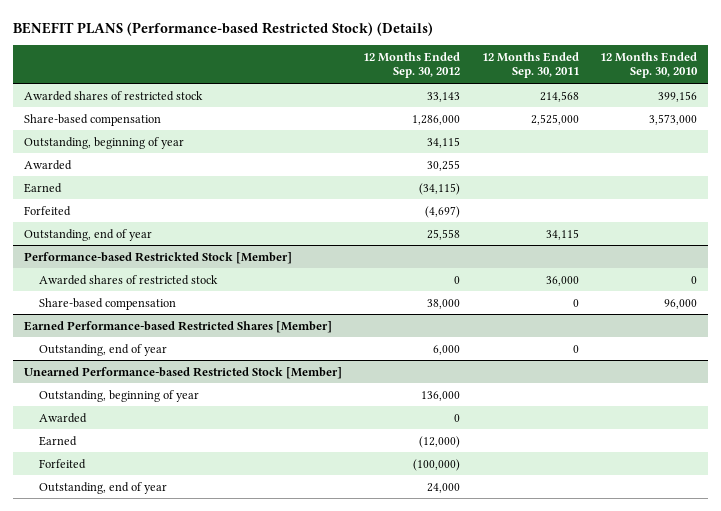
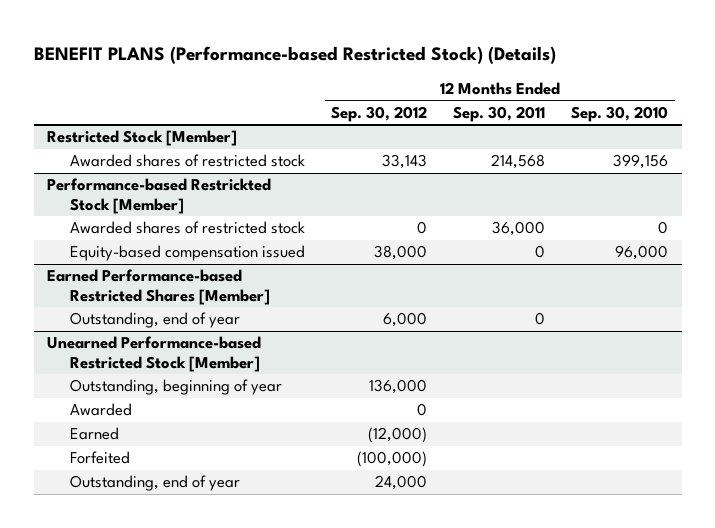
none -> [46,130,237,147] Restricted Stock [Member]
[24,113,162,126] Share-based compensation -> none
[24,136,185,149] Outstanding, beginning of year -> none
[24,159,73,170] Awarded -> none
[24,182,63,193] Earned -> none
[24,205,72,216] Forfeited -> none
[24,228,153,241] Outstanding, end of year -> none
[38,297,176,310] Share-based compensation -> [70,245,306,262] Equity-based compensation issued

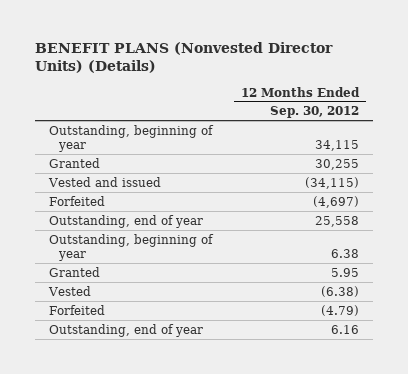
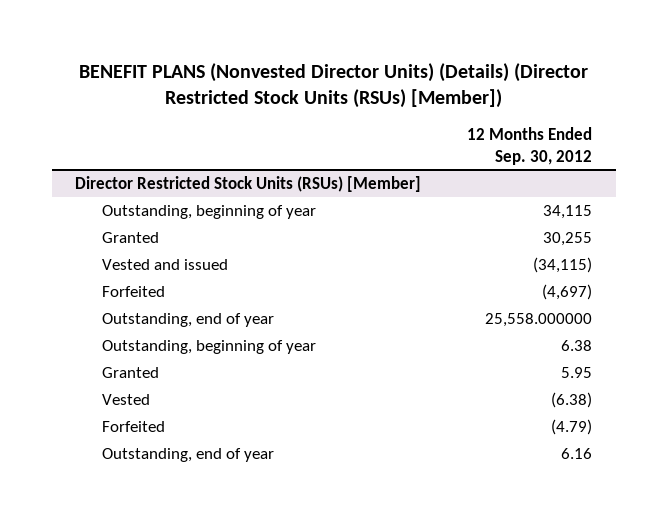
[34,41,333,74] BENEFIT PLANS (Nonvested Director Units) (Details) -> [78,62,588,109] BENEFIT PLANS (Nonvested Director Units) (Details) (Director Restricted Stock Units (RSUs) [Member])
none -> [74,175,421,192] Director Restricted Stock Units (RSUs) [Member]
[314,215,359,227] 25,558 -> [485,312,593,327] 25,558.000000

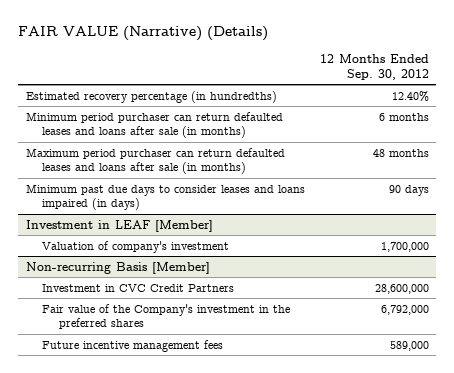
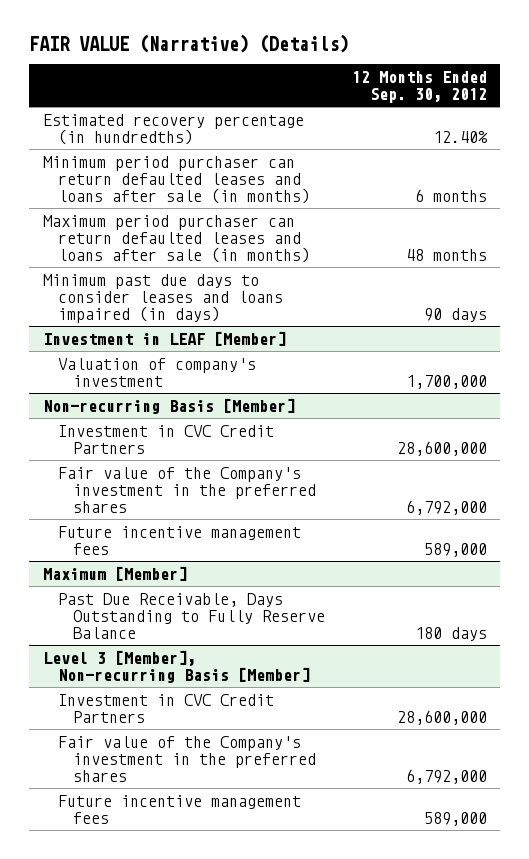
none -> [42,565,187,581] Maximum [Member]
none -> [57,592,325,640] Past Due Receivable, Days Outstanding to Fully Reserve Balance
none -> [42,649,310,683] Level 3 [Member], Non-recurring Basis [Member]
none -> [57,693,274,723] Investment in CVC Credit Partners
none -> [57,735,316,783] Fair value of the Company's investment in the preferred shares
none -> [57,794,301,824] Future incentive management fees

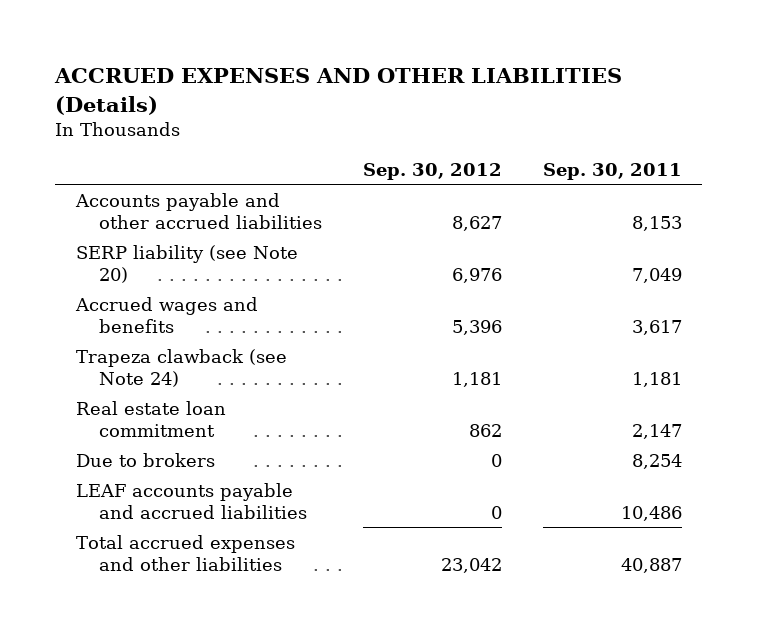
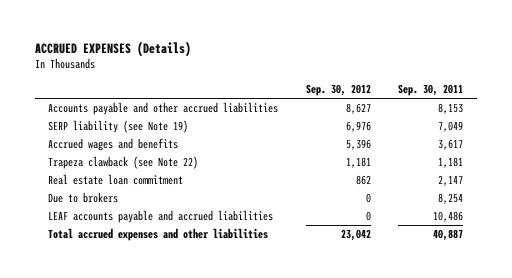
[54,68,623,115] ACCRUED EXPENSES AND OTHER LIABILITIES (Details) -> [34,40,191,57] ACCRUED EXPENSES (Details)
[75,244,298,283] SERP liability (see Note 20) -> [48,120,189,134] SERP liability (see Note 19)
[75,348,287,387] Trapeza clawback (see Note 24) -> [48,156,199,170] Trapeza clawback (see Note 22)

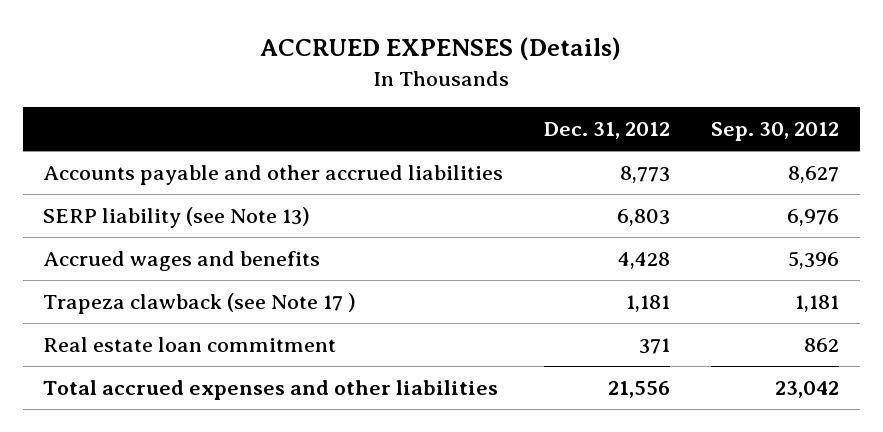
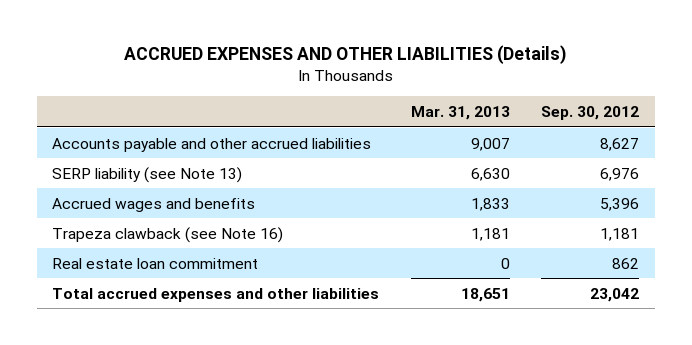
[260,37,622,61] ACCRUED EXPENSES (Details) -> [123,45,567,65] ACCRUED EXPENSES AND OTHER LIABILITIES (Details)
[544,122,671,140] Dec. 31, 2012 -> none
none -> [410,105,510,120] Mar. 31, 2013
[43,292,357,314] Trapeza clawback (see Note 17 ) -> [52,226,284,243] Trapeza clawback (see Note 16)

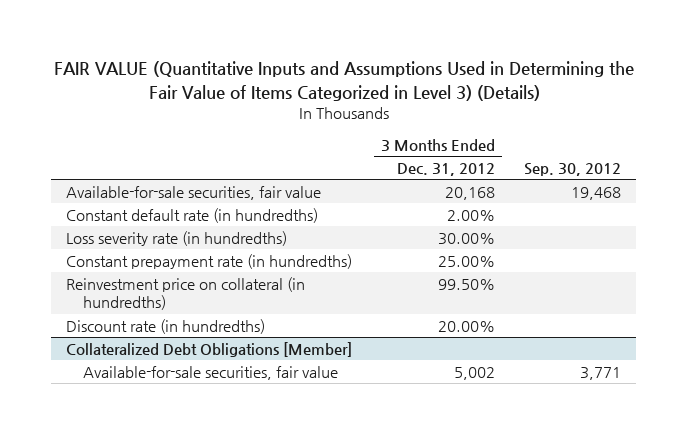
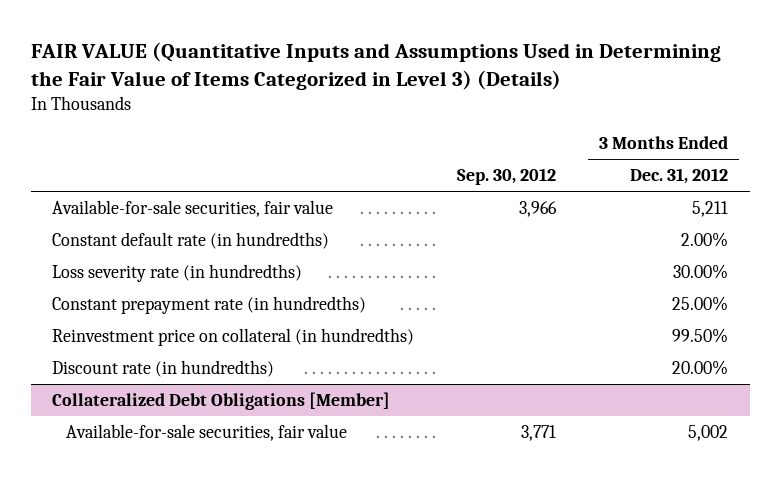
[445,186,496,200] 20,168 -> [692,201,729,218] 5,211
[571,186,622,200] 19,468 -> [519,201,558,218] 3,966

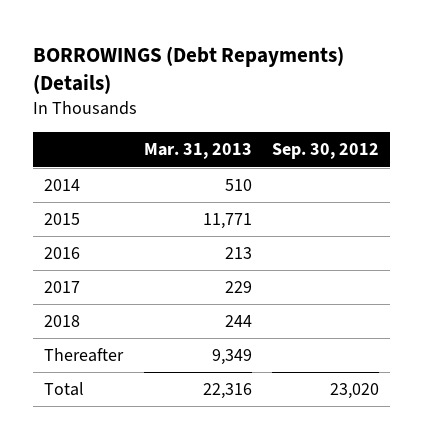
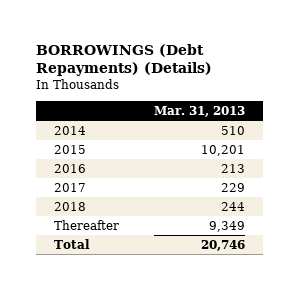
[272,143,380,160] Sep. 30, 2012 -> none
[202,213,252,230] 11,771 -> [200,144,245,156] 10,201
[202,383,252,400] 22,316 -> [200,239,245,251] 20,746

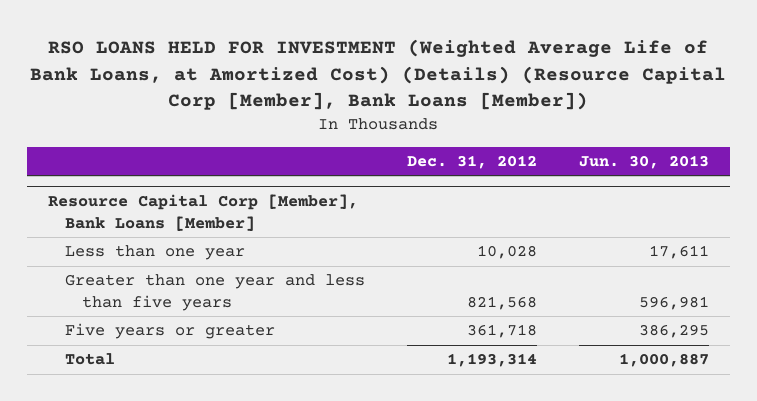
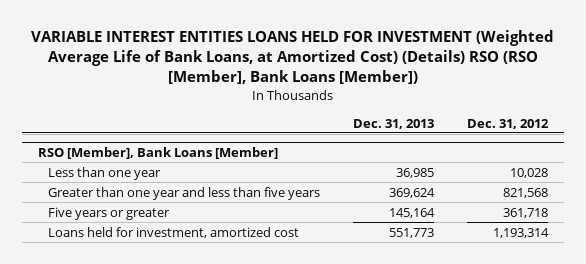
[30,39,727,111] RSO LOANS HELD FOR INVESTMENT (Weighted Average Life of Bank Loans, at Amortized Cost) (Details) (Resource Capital Corp [Member], Bank Loans [Member]) -> [31,29,555,85] VARIABLE INTEREST ENTITIES LOANS HELD FOR INVESTMENT (Weighted Average Life of Bank Loans, at Amortized Cost) (Details) RSO (RSO [Member], Bank Loans [Member])
[578,154,709,169] Jun. 30, 2013 -> none
none -> [353,118,435,129] Dec. 31, 2013
[47,194,358,231] Resource Capital Corp [Member], Bank Loans [Member] -> none
none -> [38,146,279,159] RSO [Member], Bank Loans [Member]
[65,353,116,366] Total -> [48,226,300,238] Loans held for investment, amortized cost

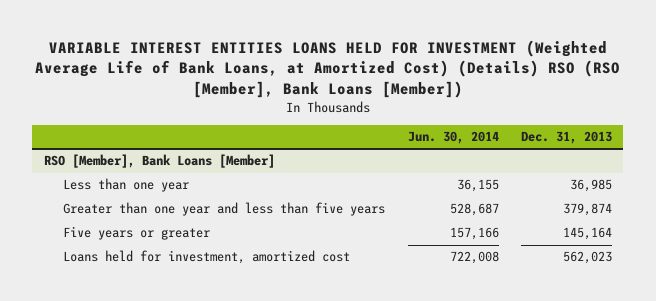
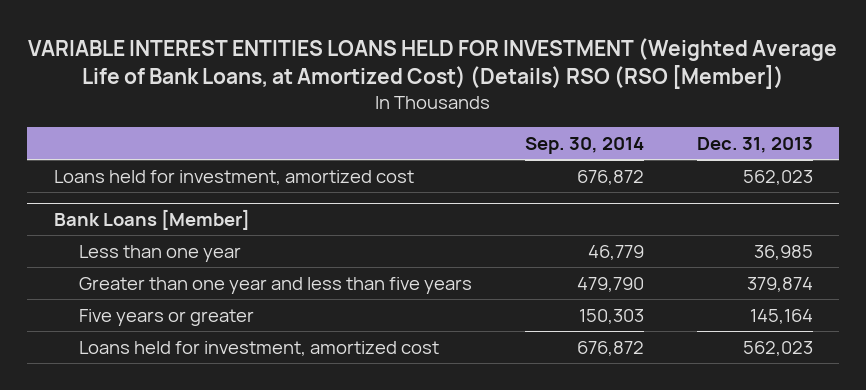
[34,39,620,98] VARIABLE INTEREST ENTITIES LOANS HELD FOR INVESTMENT (Weighted Average Life of Bank Loans, at Amortized Cost) (Details) RSO (RSO [Member], Bank Loans [Member]) -> [28,37,838,90] VARIABLE INTEREST ENTITIES LOANS HELD FOR INVESTMENT (Weighted Average Life of Bank Loans, at Amortized Cost) (Details) RSO (RSO [Member])
[407,131,499,145] Jun. 30, 2014 -> none
none -> [524,136,644,154] Sep. 30, 2014
none -> [53,169,414,185] Loans held for investment, amortized cost
[43,154,275,169] RSO [Member], Bank Loans [Member] -> [53,209,250,231] Bank Loans [Member]

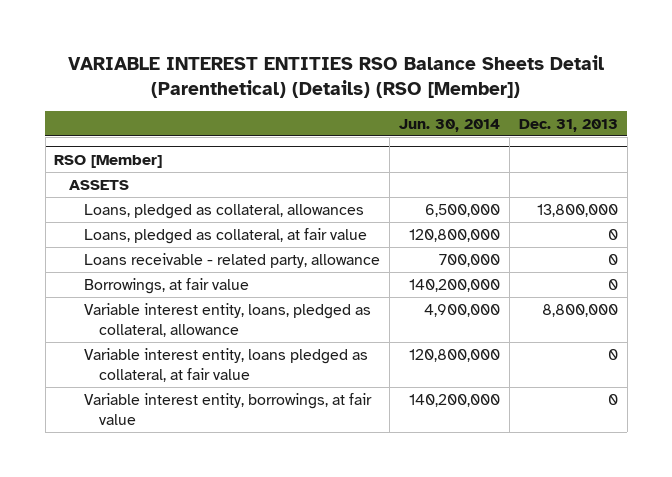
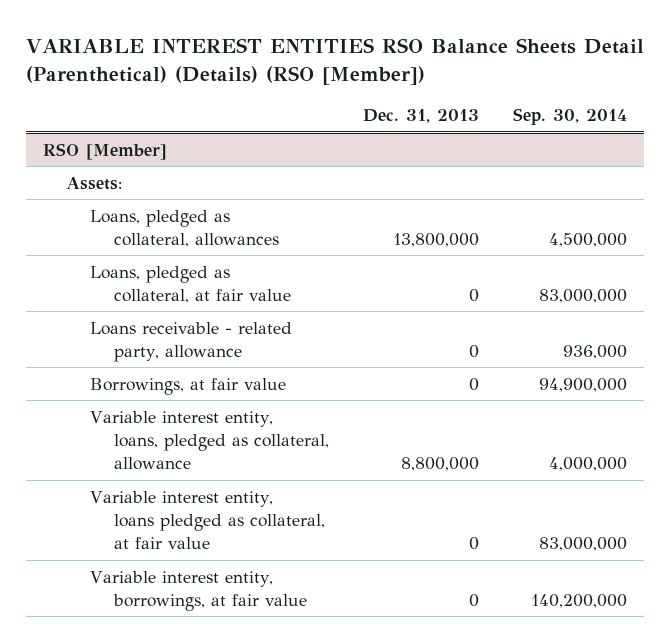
[398,118,500,132] Jun. 30, 2014 -> none
none -> [513,108,628,126] Sep. 30, 2014
[69,179,130,190] ASSETS -> [66,176,123,190] Assets:

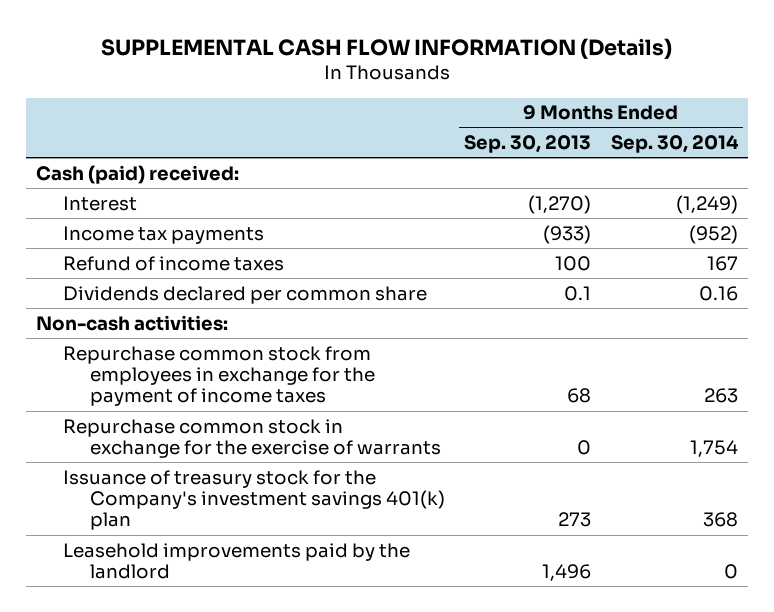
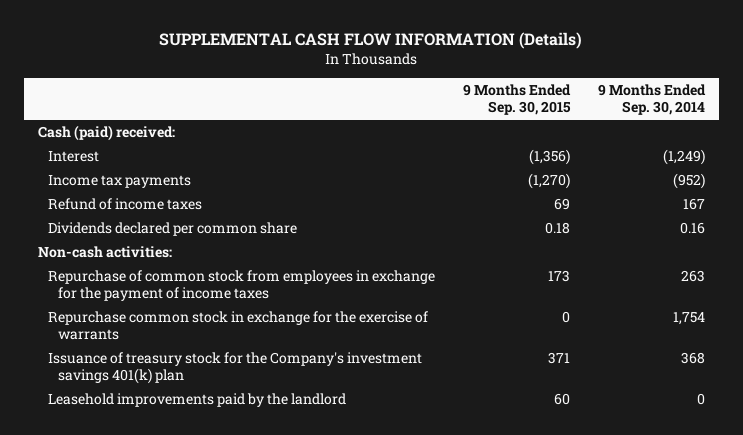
[464,135,592,154] Sep. 30, 2013 -> none
none -> [463,84,572,116] 9 Months Ended Sep. 30, 2015
[62,345,375,407] Repurchase common stock from employees in exchange for the payment of income taxes -> [48,270,436,301] Repurchase of common stock from employees in exchange for the payment of income taxes

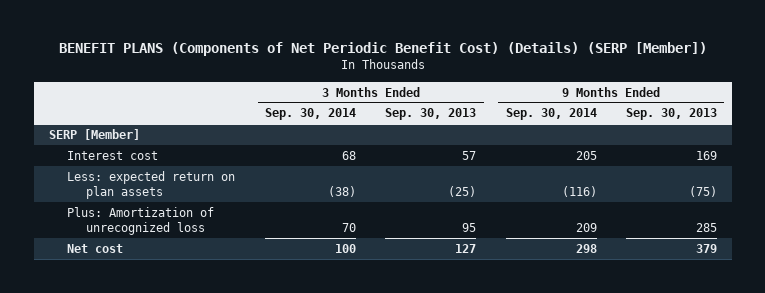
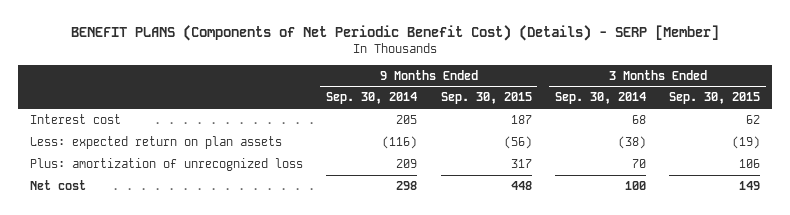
[58,41,707,56] BENEFIT PLANS (Components of Net Periodic Benefit Cost) (Details) (SERP [Member]) -> [71,24,720,41] BENEFIT PLANS (Components of Net Periodic Benefit Cost) (Details) - SERP [Member]
[385,108,477,121] Sep. 30, 2013 -> none
[625,108,717,121] Sep. 30, 2013 -> none
none -> [440,92,532,105] Sep. 30, 2015
none -> [669,92,761,105] Sep. 30, 2015
[48,128,140,140] SERP [Member] -> none
[67,206,215,236] Plus: Amortization of unrecognized loss -> [29,158,303,172] Plus: amortization of unrecognized loss

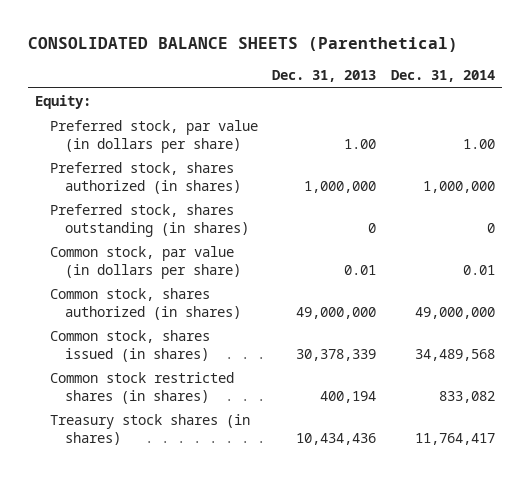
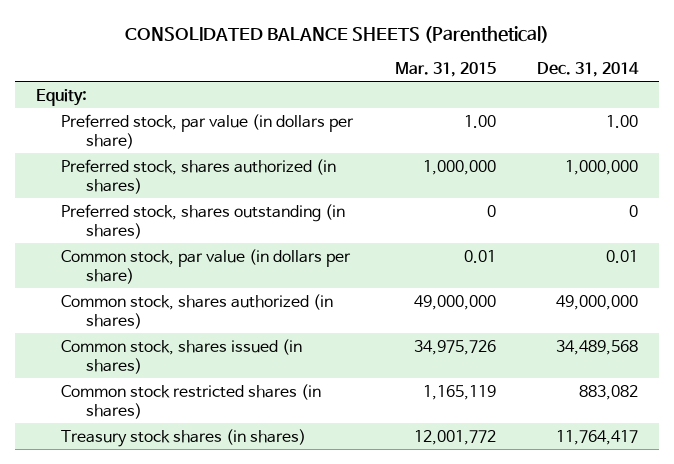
[272,70,377,83] Dec. 31, 2013 -> none
none -> [394,61,496,77] Mar. 31, 2015
[438,390,495,403] 833,082 -> [579,384,639,400] 883,082

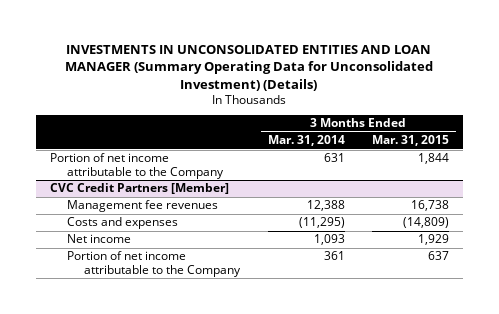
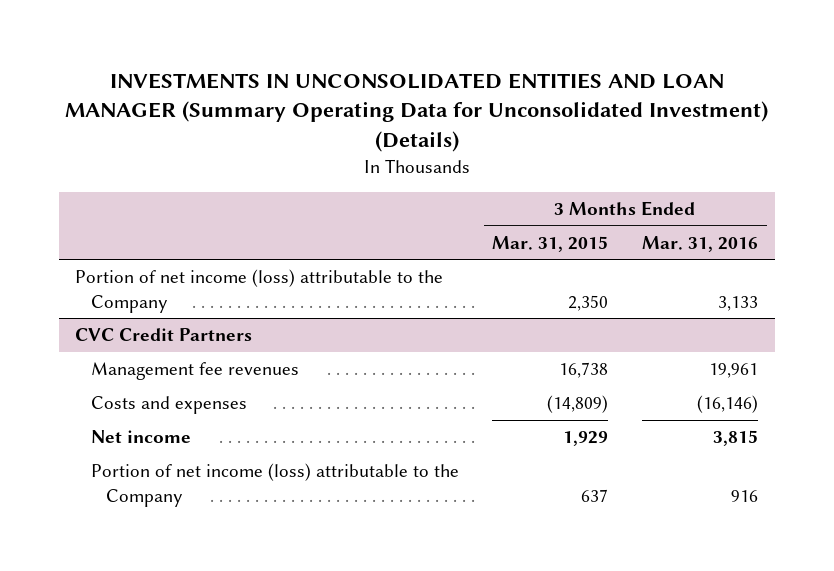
[267,135,345,147] Mar. 31, 2014 -> none
none -> [642,235,759,252] Mar. 31, 2016
[49,153,225,179] Portion of net income attributable to the Company -> [75,269,444,313] Portion of net income (loss) attributable to the Company
[417,153,449,165] 1,844 -> [568,294,609,311] 2,350
[49,183,229,195] CVC Credit Partners [Member] -> [75,328,253,342] CVC Credit Partners
[67,251,242,277] Portion of net income attributable to the Company -> [90,463,459,507] Portion of net income (loss) attributable to the Company

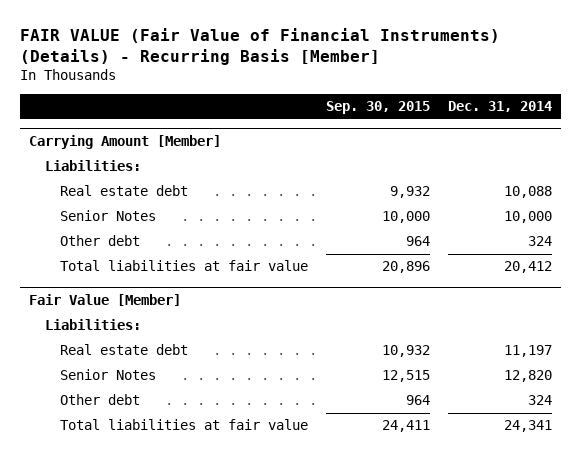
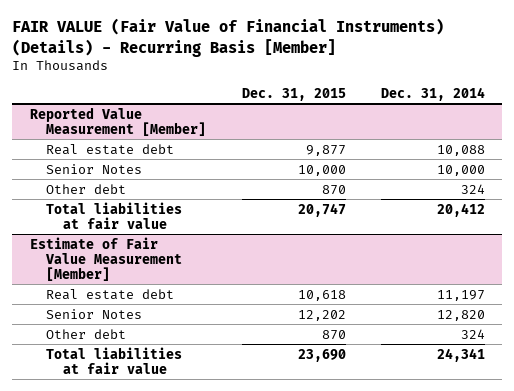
[326,101,431,115] Sep. 30, 2015 -> none
none -> [241,88,346,102] Dec. 31, 2015
[44,160,141,172] Liabilities: -> none
[28,135,221,150] Carrying Amount [Member] -> [29,106,207,136] Reported Value Measurement [Member]
[44,319,141,331] Liabilities: -> none
[28,294,181,307] Fair Value [Member] -> [29,236,183,281] Estimate of Fair Value Measurement [Member]

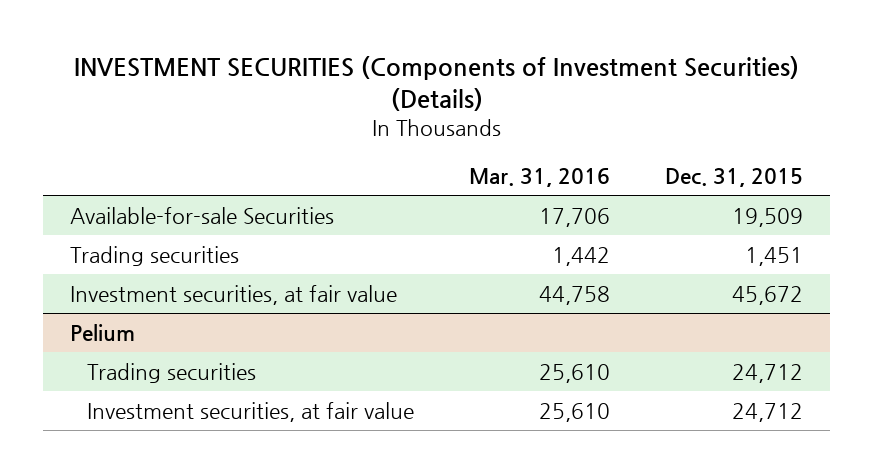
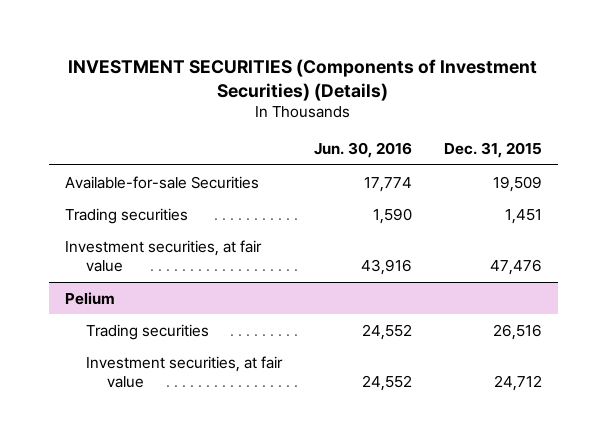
[468,167,610,187] Mar. 31, 2016 -> none
none -> [313,142,412,159] Jun. 30, 2016
[731,285,803,305] 45,672 -> [489,259,542,276] 47,476
[731,363,803,383] 24,712 -> [492,323,542,340] 26,516

